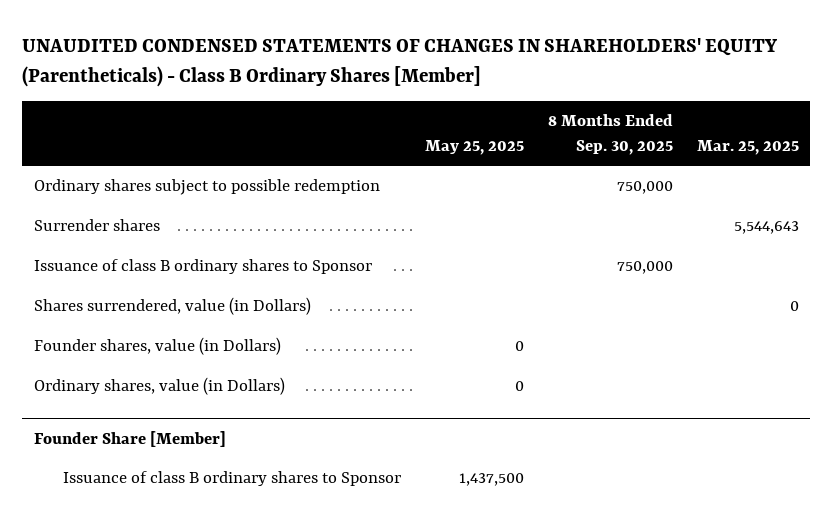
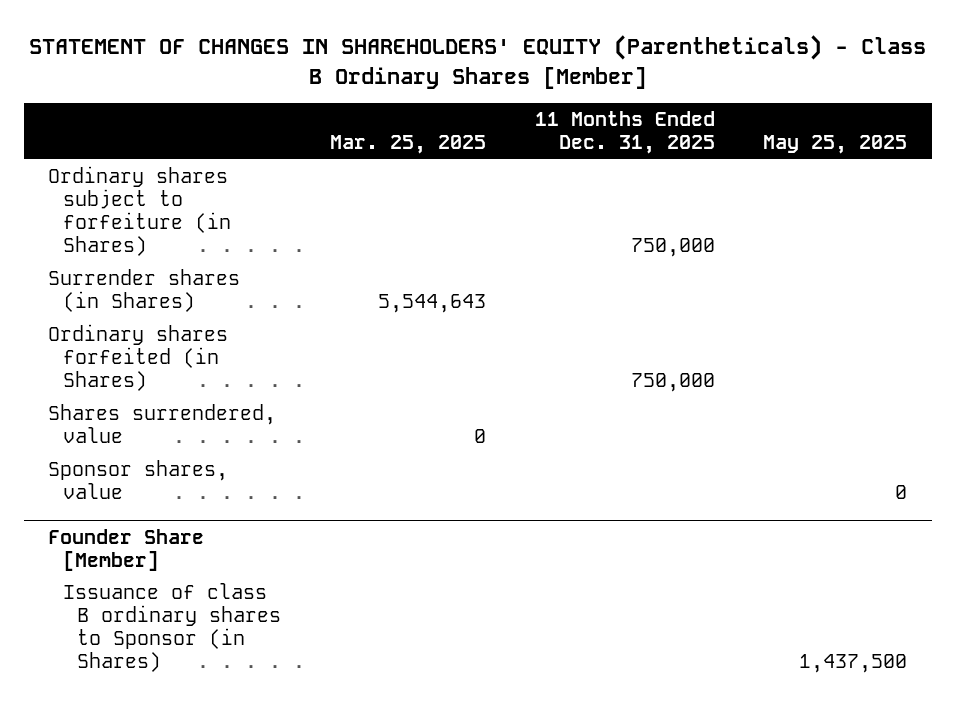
[22,37,779,87] UNAUDITED CONDENSED STATEMENTS OF CHANGES IN SHAREHOLDERS' EQUITY (Parentheticals) - Class B Ordinary Shares [Member] -> [28,34,926,89] STATEMENT OF CHANGES IN SHAREHOLDERS' EQUITY (Parentheticals) - Class B Ordinary Shares [Member]
[547,114,673,155] 8 Months Ended Sep. 30, 2025 -> none
none -> [534,111,715,155] 11 Months Ended Dec. 31, 2025
[34,377,286,396] Ordinary shares, value (in Dollars) -> none
[34,179,381,196] Ordinary shares subject to possible redemption -> [48,166,231,257] Ordinary shares subject to forfeiture (in Shares)
[34,219,161,232] Surrender shares -> [48,269,241,313] Surrender shares (in Shares)
[34,259,373,275] Issuance of class B ordinary shares to Sponsor -> [48,324,229,392] Ordinary shares forfeited (in Shares)
[34,297,312,316] Shares surrendered, value (in Dollars) -> [48,404,277,444] Shares surrendered, value
[34,337,282,356] Founder shares, value (in Dollars) -> [48,460,229,500] Sponsor shares, value
[63,471,402,487] Issuance of class B ordinary shares to Sponsor -> [62,583,281,673] Issuance of class B ordinary shares to Sponsor (in Shares)

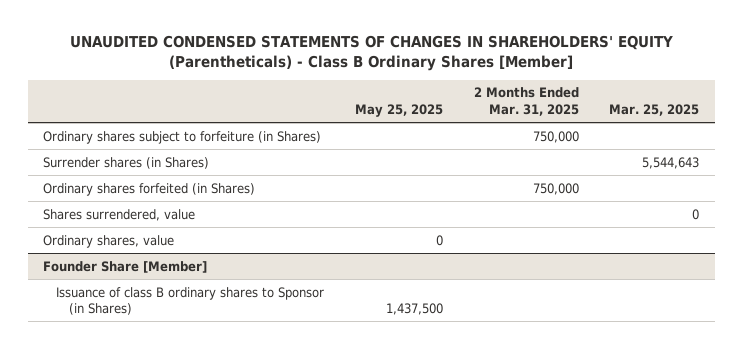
[28,34,926,89] STATEMENT OF CHANGES IN SHAREHOLDERS' EQUITY (Parentheticals) - Class B Ordinary Shares [Member] -> [70,35,674,72] UNAUDITED CONDENSED STATEMENTS OF CHANGES IN SHAREHOLDERS' EQUITY (Parentheticals) - Class B Ordinary Shares [Member]
[534,111,715,155] 11 Months Ended Dec. 31, 2025 -> none
none -> [473,87,579,116] 2 Months Ended Mar. 31, 2025
[48,460,229,500] Sponsor shares, value -> [43,234,175,248] Ordinary shares, value

